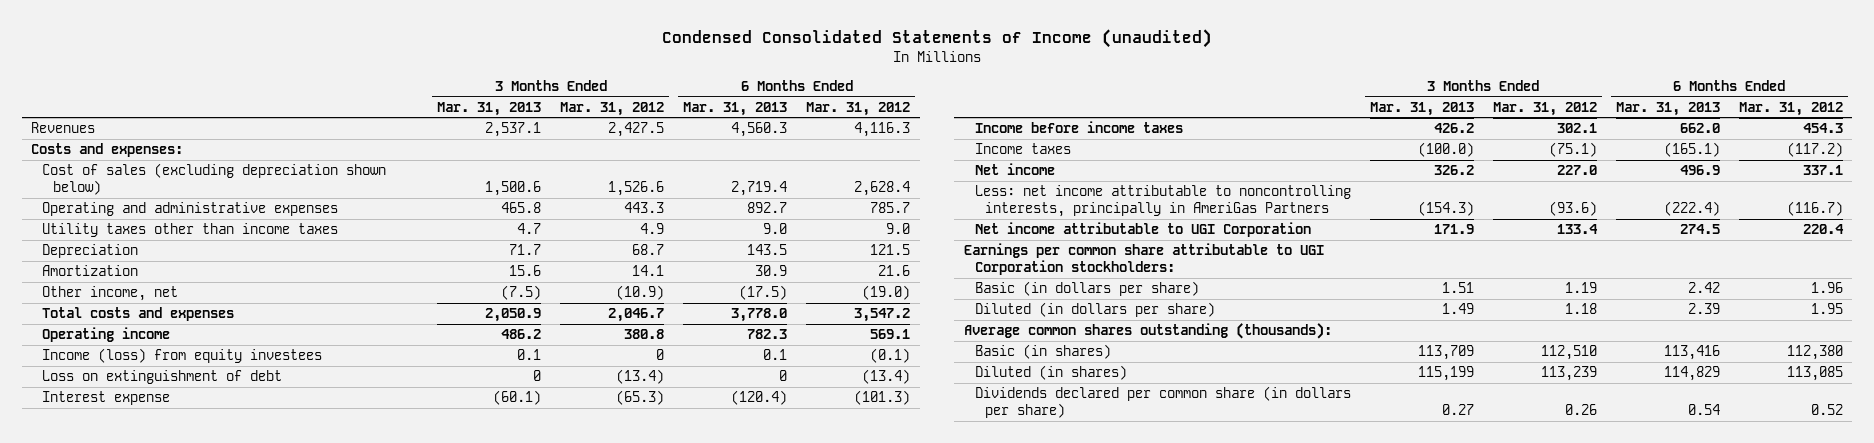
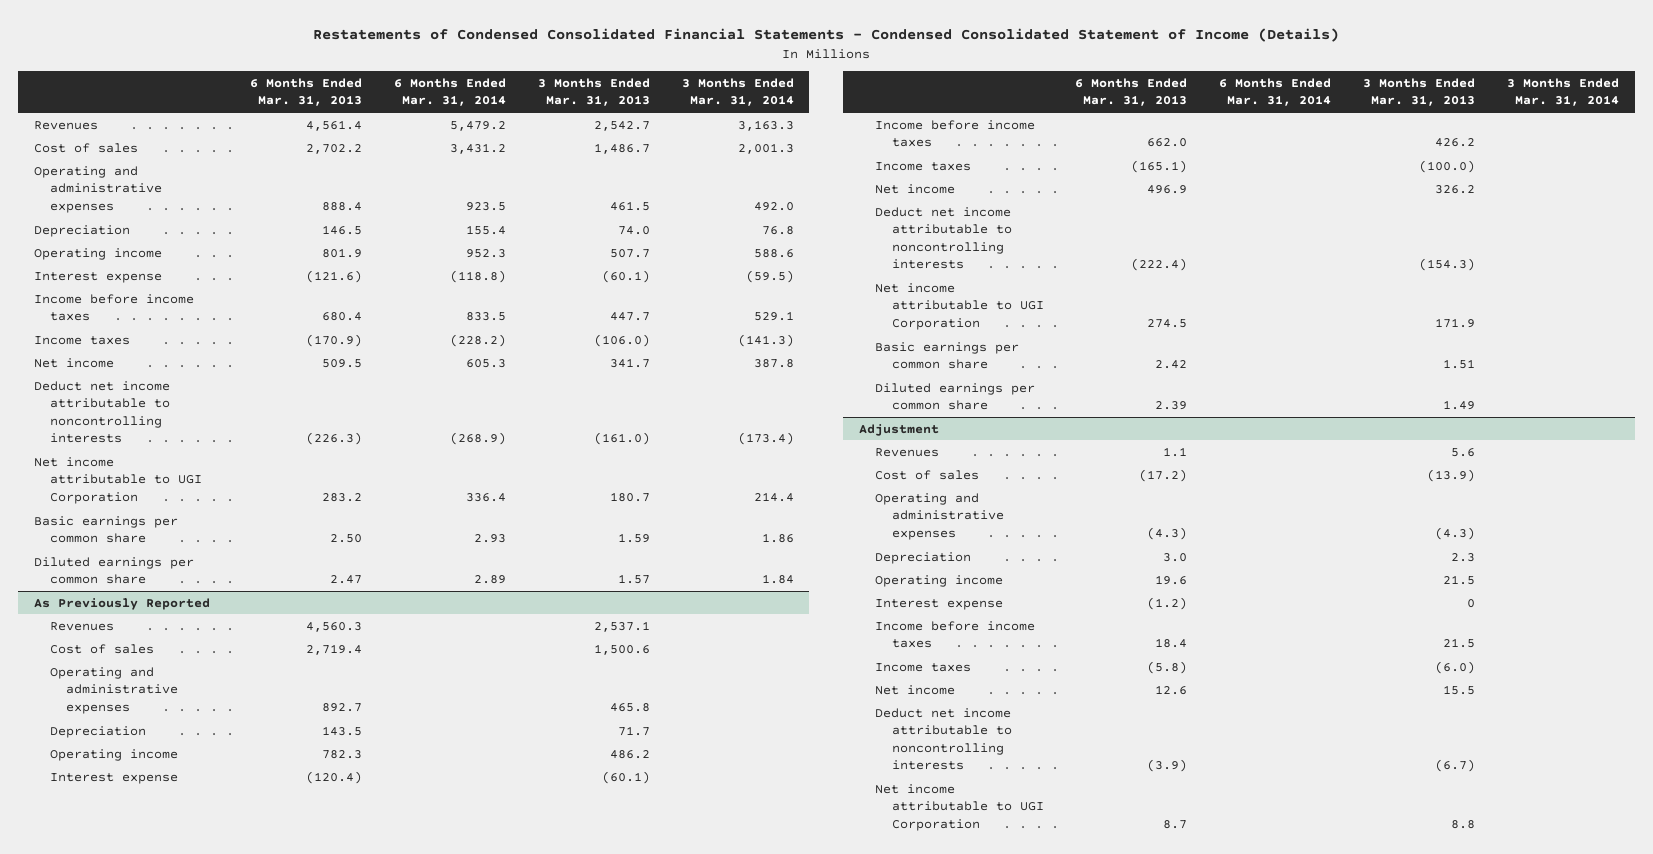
[662,29,1213,49] Condensed Consolidated Statements of Income (unaudited) -> [313,28,1340,43] Restatements of Condensed Consolidated Financial Statements - Condensed Consolidated Statement of Income (Details)
[560,101,665,116] Mar. 31, 2012 -> none
[806,101,911,116] Mar. 31, 2012 -> none
none -> [393,77,506,107] 6 Months Ended Mar. 31, 2014
none -> [681,77,794,107] 3 Months Ended Mar. 31, 2014
none -> [34,120,99,130] Revenues
none -> [34,142,139,153] Cost of sales
none -> [34,165,163,213] Operating and administrative expenses
none -> [34,224,131,237] Depreciation
none -> [34,247,163,260] Operating income
none -> [34,271,163,283] Interest expense
none -> [34,293,195,322] Income before income taxes
none -> [34,335,131,345] Income taxes
none -> [34,357,115,368] Net income
none -> [34,380,171,444] Deduct net income attributable to noncontrolling interests
none -> [34,456,203,504] Net income attributable to UGI Corporation
none -> [34,515,179,544] Basic earnings per common share
none -> [34,556,195,585] Diluted earnings per common share
none -> [34,597,211,610] As Previously Reported
[31,143,184,158] Costs and expenses: -> none
[41,163,386,196] Cost of sales (excluding depreciation shown below) -> [50,643,155,654] Cost of sales
[41,223,338,238] Utility taxes other than income taxes -> none
[41,265,138,277] Amortization -> none
[41,286,178,302] Other income, net -> none
[41,307,234,322] Total costs and expenses -> none
[41,348,322,364] Income (loss) from equity investees -> none
[41,370,282,385] Loss on extinguishment of debt -> none
[974,185,1351,218] Less: net income attributable to noncontrolling interests, principally in AmeriGas Partners -> [875,206,1012,270] Deduct net income attributable to noncontrolling interests
[963,243,1324,276] Earnings per common share attributable to UGI Corporation stockholders: -> none
[963,323,1332,340] Average common shares outstanding (thousands): -> none
[974,344,1111,360] Basic (in shares) -> none
[974,365,1127,381] Diluted (in shares) -> none
[974,386,1351,419] Dividends declared per common share (in dollars per share) -> none
[974,281,1199,297] Basic (in dollars per share) -> [875,341,1020,370] Basic earnings per common share
[974,302,1215,318] Diluted (in dollars per share) -> [875,382,1036,411] Diluted earnings per common share
none -> [859,423,940,436] Adjustment
none -> [875,447,940,457] Revenues
none -> [875,469,980,480] Cost of sales
none -> [875,492,1004,540] Operating and administrative expenses
none -> [875,551,972,564] Depreciation
none -> [875,574,1004,587] Operating income
none -> [875,598,1004,610] Interest expense
none -> [875,620,1036,649] Income before income taxes
none -> [875,662,972,672] Income taxes
none -> [875,684,956,695] Net income
none -> [875,707,1012,771] Deduct net income attributable to noncontrolling interests
none -> [875,783,1044,831] Net income attributable to UGI Corporation

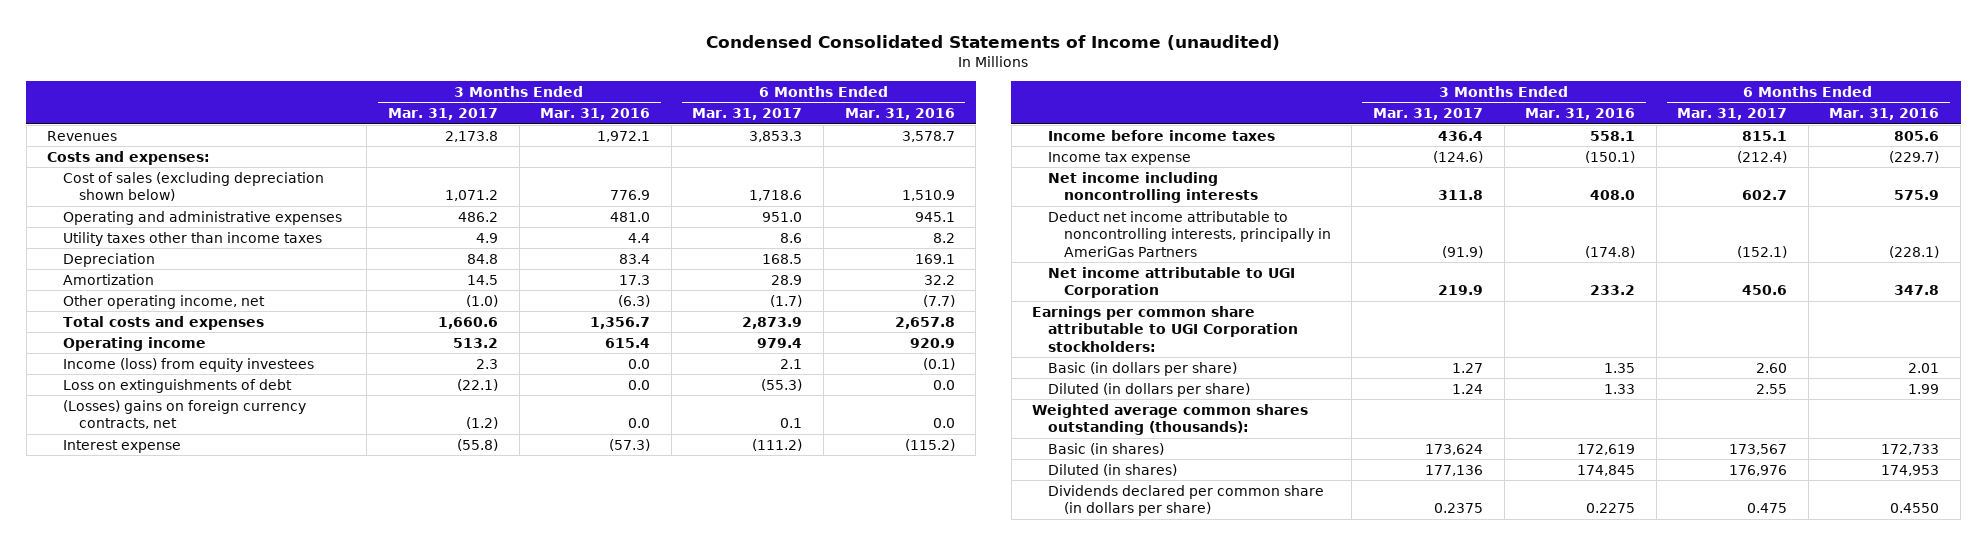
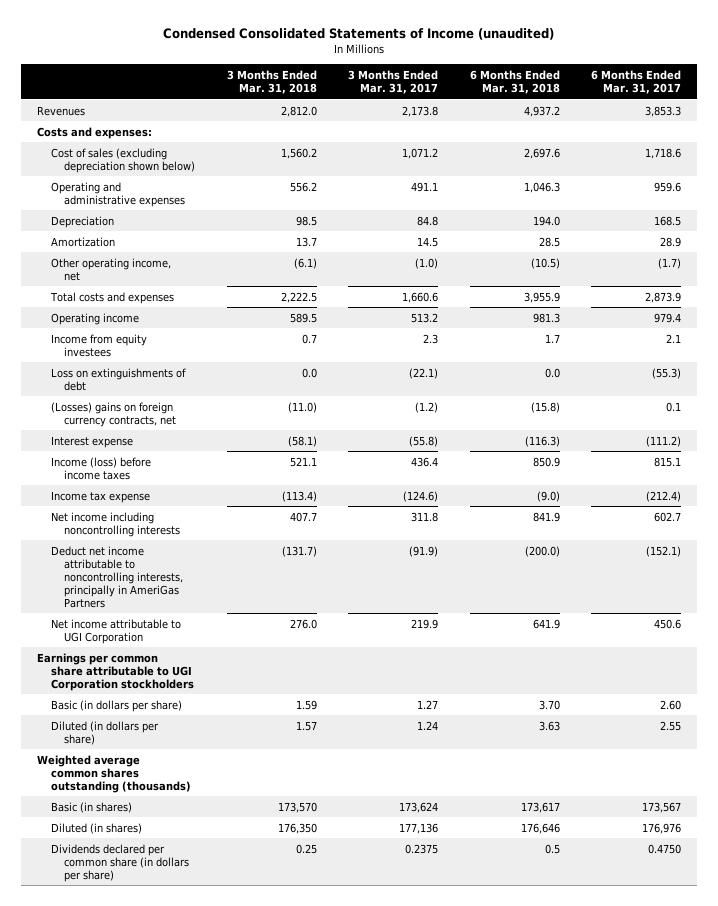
[540,108,651,121] Mar. 31, 2016 -> none
[844,108,955,121] Mar. 31, 2016 -> none
none -> [226,69,317,94] 3 Months Ended Mar. 31, 2018
none -> [469,69,560,94] 6 Months Ended Mar. 31, 2018
[63,231,323,246] Utility taxes other than income taxes -> none
[458,211,499,222] 486.2 -> [411,181,439,192] 491.1
[762,211,803,222] 951.0 -> [654,181,682,192] 959.6
[63,357,315,372] Income (loss) from equity investees -> [50,333,147,357] Income from equity investees
[1047,129,1275,141] Income before income taxes -> [50,456,151,480] Income (loss) before income taxes
[1032,305,1298,352] Earnings per common share attributable to UGI Corporation stockholders: -> [36,652,194,691] Earnings per common share attributable to UGI Corporation stockholders
[1032,403,1309,436] Weighted average common shares outstanding (thousands): -> [36,754,191,793] Weighted average common shares outstanding (thousands)
[1747,503,1788,514] 0.475 -> [648,843,682,854] 0.4750

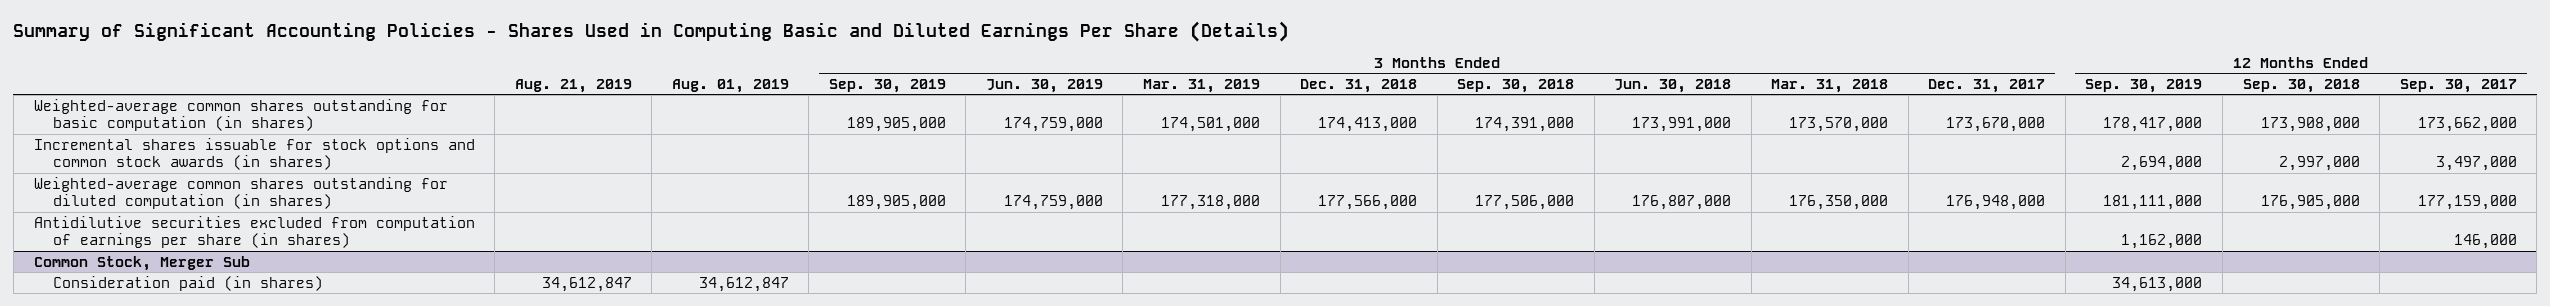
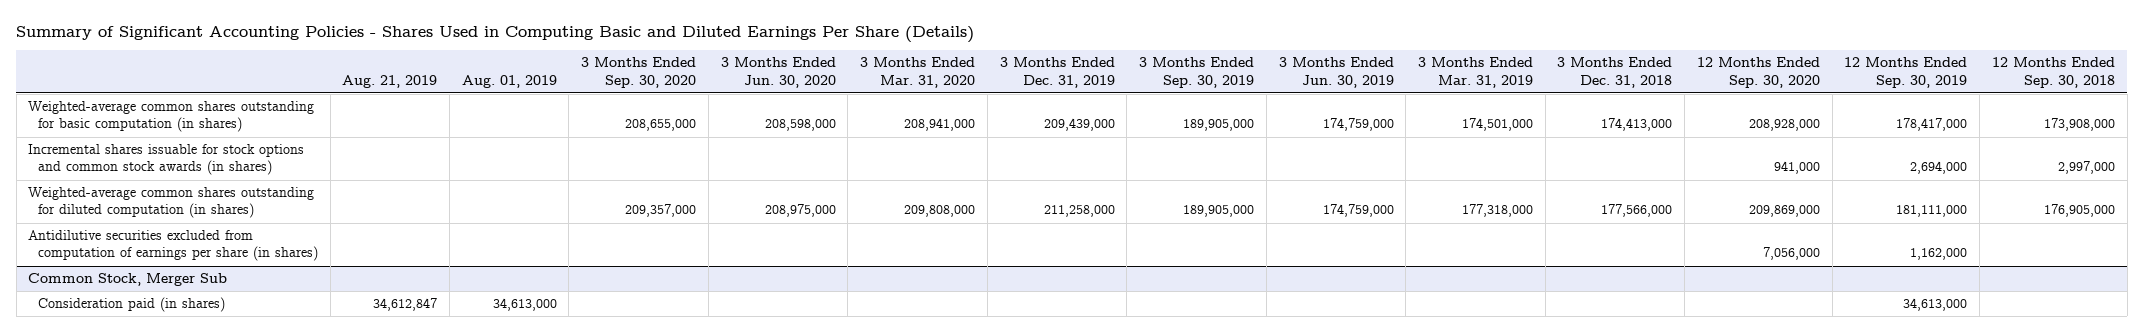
[1457,78,1575,93] Sep. 30, 2018 -> none
[1614,78,1732,93] Jun. 30, 2018 -> none
[1771,78,1889,93] Mar. 31, 2018 -> none
[1928,78,2046,93] Dec. 31, 2017 -> none
[2399,78,2517,93] Sep. 30, 2017 -> none
none -> [581,57,697,88] 3 Months Ended Sep. 30, 2020
none -> [720,57,836,88] 3 Months Ended Jun. 30, 2020
none -> [860,57,976,88] 3 Months Ended Mar. 31, 2020
none -> [999,57,1115,88] 3 Months Ended Dec. 31, 2019
none -> [1696,57,1820,88] 12 Months Ended Sep. 30, 2020
[698,276,789,292] 34,612,847 -> [492,298,557,312] 34,613,000

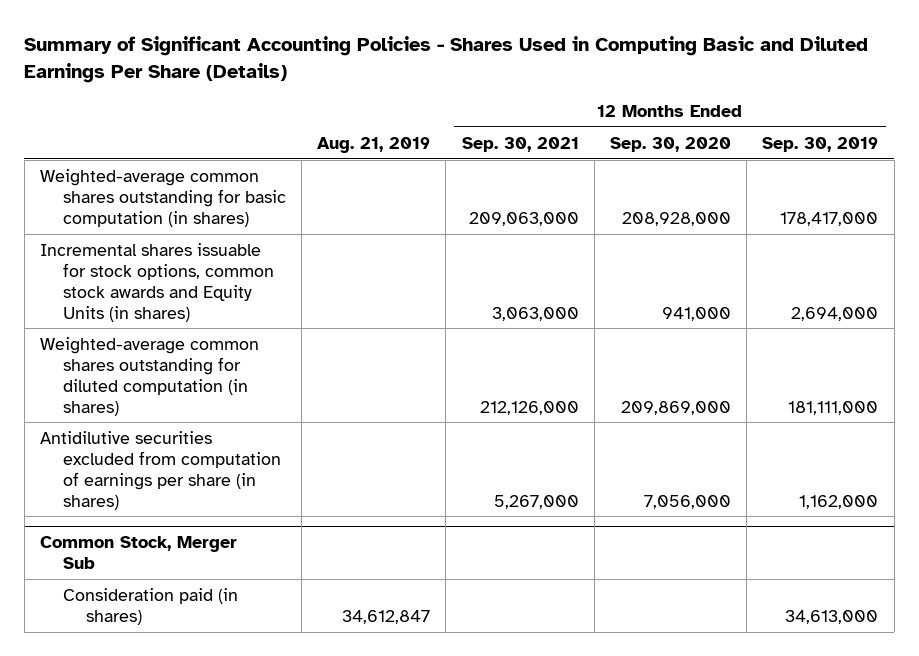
[461,74,557,88] Aug. 01, 2019 -> none
[581,57,697,88] 3 Months Ended Sep. 30, 2020 -> none
[720,57,836,88] 3 Months Ended Jun. 30, 2020 -> none
[860,57,976,88] 3 Months Ended Mar. 31, 2020 -> none
[999,57,1115,88] 3 Months Ended Dec. 31, 2019 -> none
[1139,57,1255,88] 3 Months Ended Sep. 30, 2019 -> none
[1278,57,1394,88] 3 Months Ended Jun. 30, 2019 -> none
[1417,57,1533,88] 3 Months Ended Mar. 31, 2019 -> none
[1557,57,1673,88] 3 Months Ended Dec. 31, 2018 -> none
[1991,57,2115,88] 12 Months Ended Sep. 30, 2018 -> none
none -> [461,136,579,152] Sep. 30, 2021
[28,144,305,176] Incremental shares issuable for stock options and common stock awards (in shares) -> [40,242,274,322] Incremental shares issuable for stock options, common stock awards and Equity Units (in shares)

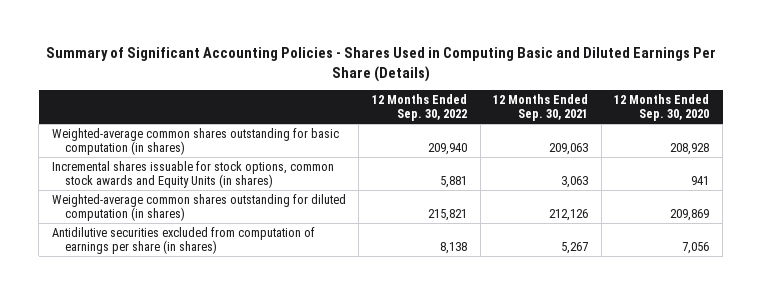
[317,136,431,153] Aug. 21, 2019 -> none
[762,136,879,152] Sep. 30, 2019 -> none
none -> [372,93,468,122] 12 Months Ended Sep. 30, 2022
[40,536,238,570] Common Stock, Merger Sub -> none
[62,587,238,625] Consideration paid (in shares) -> none
[468,211,579,226] 209,063,000 -> [549,143,589,156] 209,063
[622,211,732,226] 208,928,000 -> [670,143,710,156] 208,928
[491,306,579,321] 3,063,000 -> [561,176,589,189] 3,063
[662,306,732,321] 941,000 -> [691,176,710,186] 941
[479,400,579,415] 212,126,000 -> [549,209,589,222] 212,126
[621,400,732,415] 209,869,000 -> [670,209,710,222] 209,869
[493,494,579,509] 5,267,000 -> [561,242,589,255] 5,267
[644,494,732,509] 7,056,000 -> [682,242,710,255] 7,056

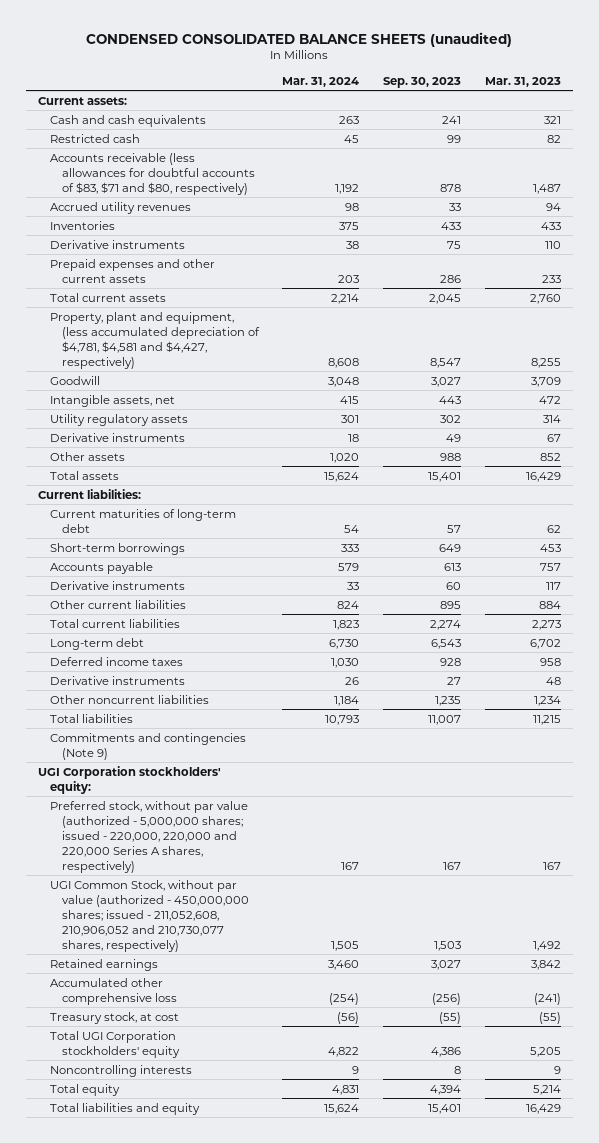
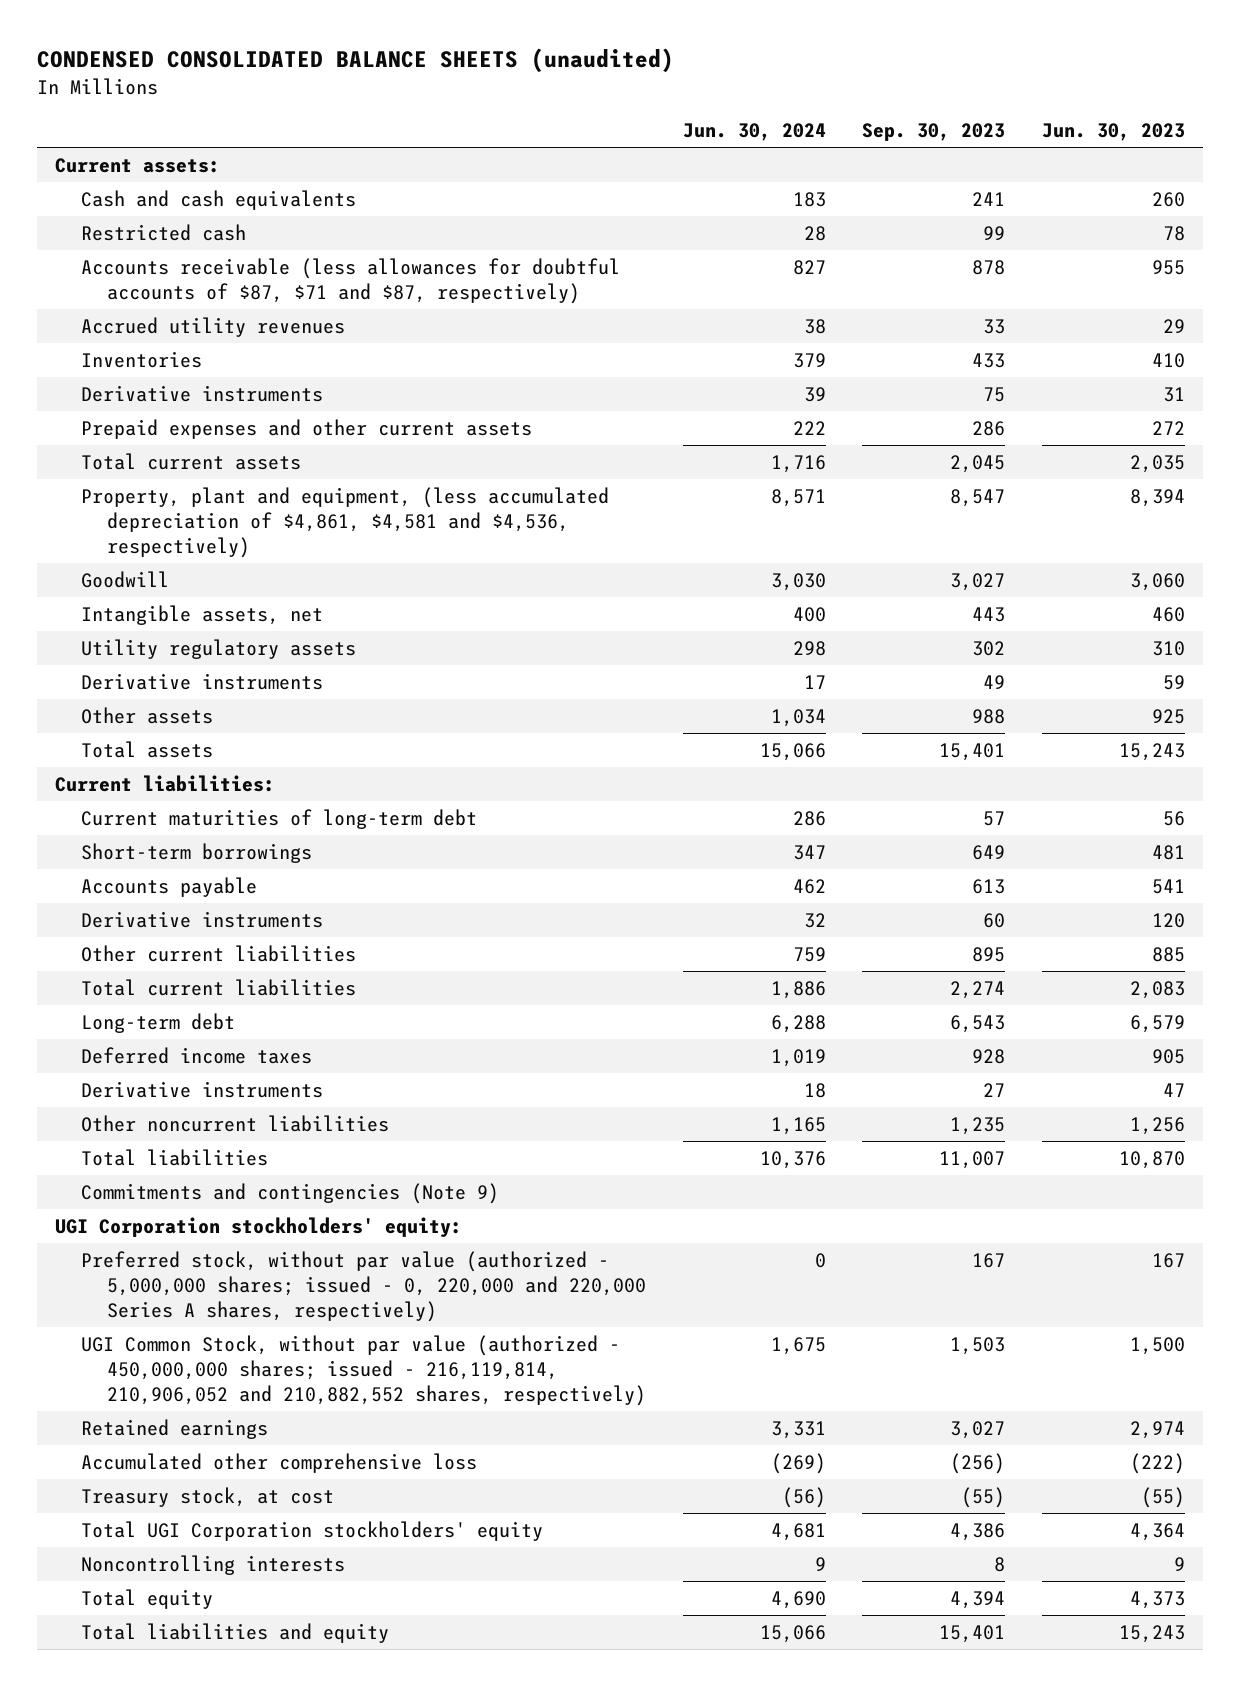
[282,76,360,87] Mar. 31, 2024 -> none
[484,76,561,87] Mar. 31, 2023 -> none
none -> [682,123,826,142] Jun. 30, 2024
none -> [1041,123,1185,142] Jun. 30, 2023
[49,152,255,195] Accounts receivable (less allowances for doubtful accounts of $83, $71 and $80, respectively) -> [81,257,621,304] Accounts receivable (less allowances for doubtful accounts of $87, $71 and $87, respectively)
[49,311,260,369] Property, plant and equipment, (less accumulated depreciation of $4,781, $4,581 and $4,427, respectively) -> [81,486,610,559] Property, plant and equipment, (less accumulated depreciation of $4,861, $4,581 and $4,536, respectively)
[49,800,248,873] Preferred stock, without par value (authorized - 5,000,000 shares; issued - 220,000, 220,000 and 220,000 Series A shares, respectively) -> [81,1250,647,1323] Preferred stock, without par value (authorized - 5,000,000 shares; issued - 0, 220,000 and 220,000 Series A shares, respectively)
[49,879,249,952] UGI Common Stock, without par value (authorized - 450,000,000 shares; issued - 211,052,608, 210,906,052 and 210,730,077 shares, respectively) -> [81,1334,647,1407] UGI Common Stock, without par value (authorized - 450,000,000 shares; issued - 216,119,814, 210,906,052 and 210,882,552 shares, respectively)

